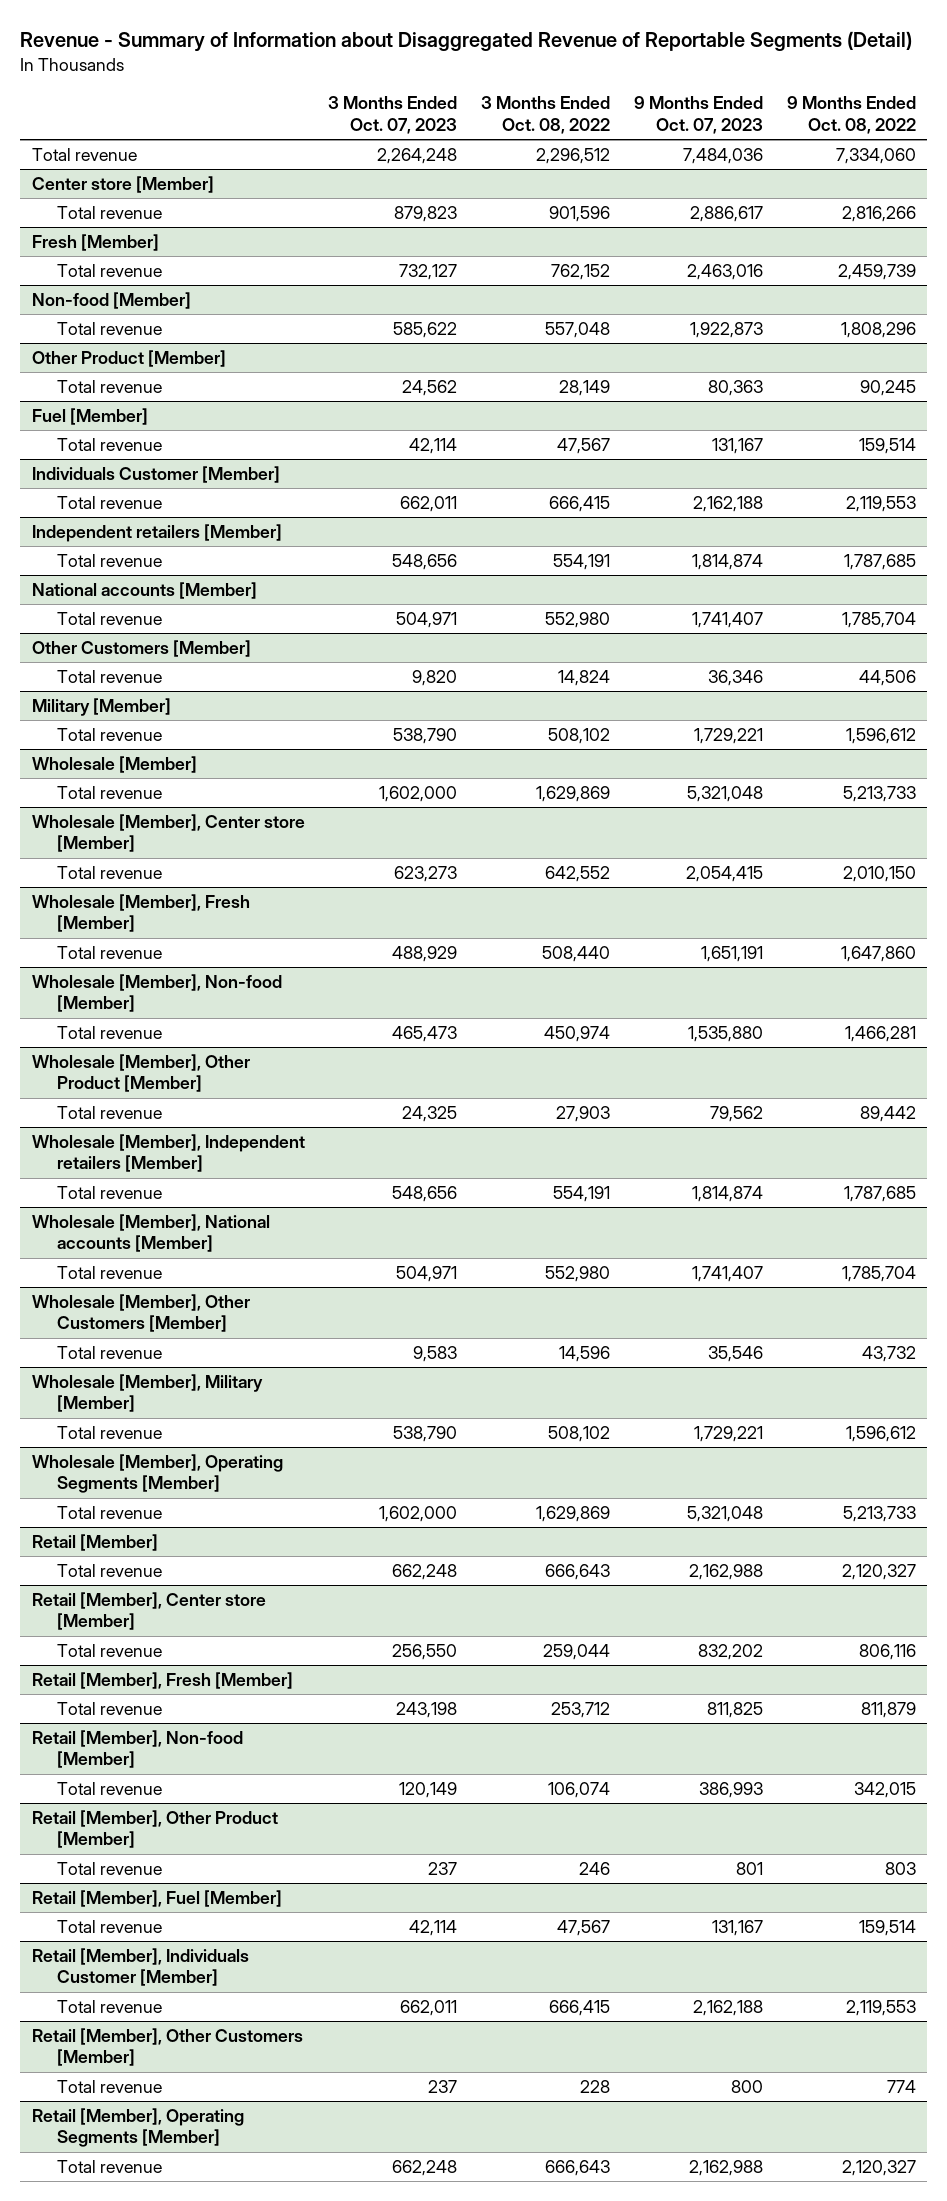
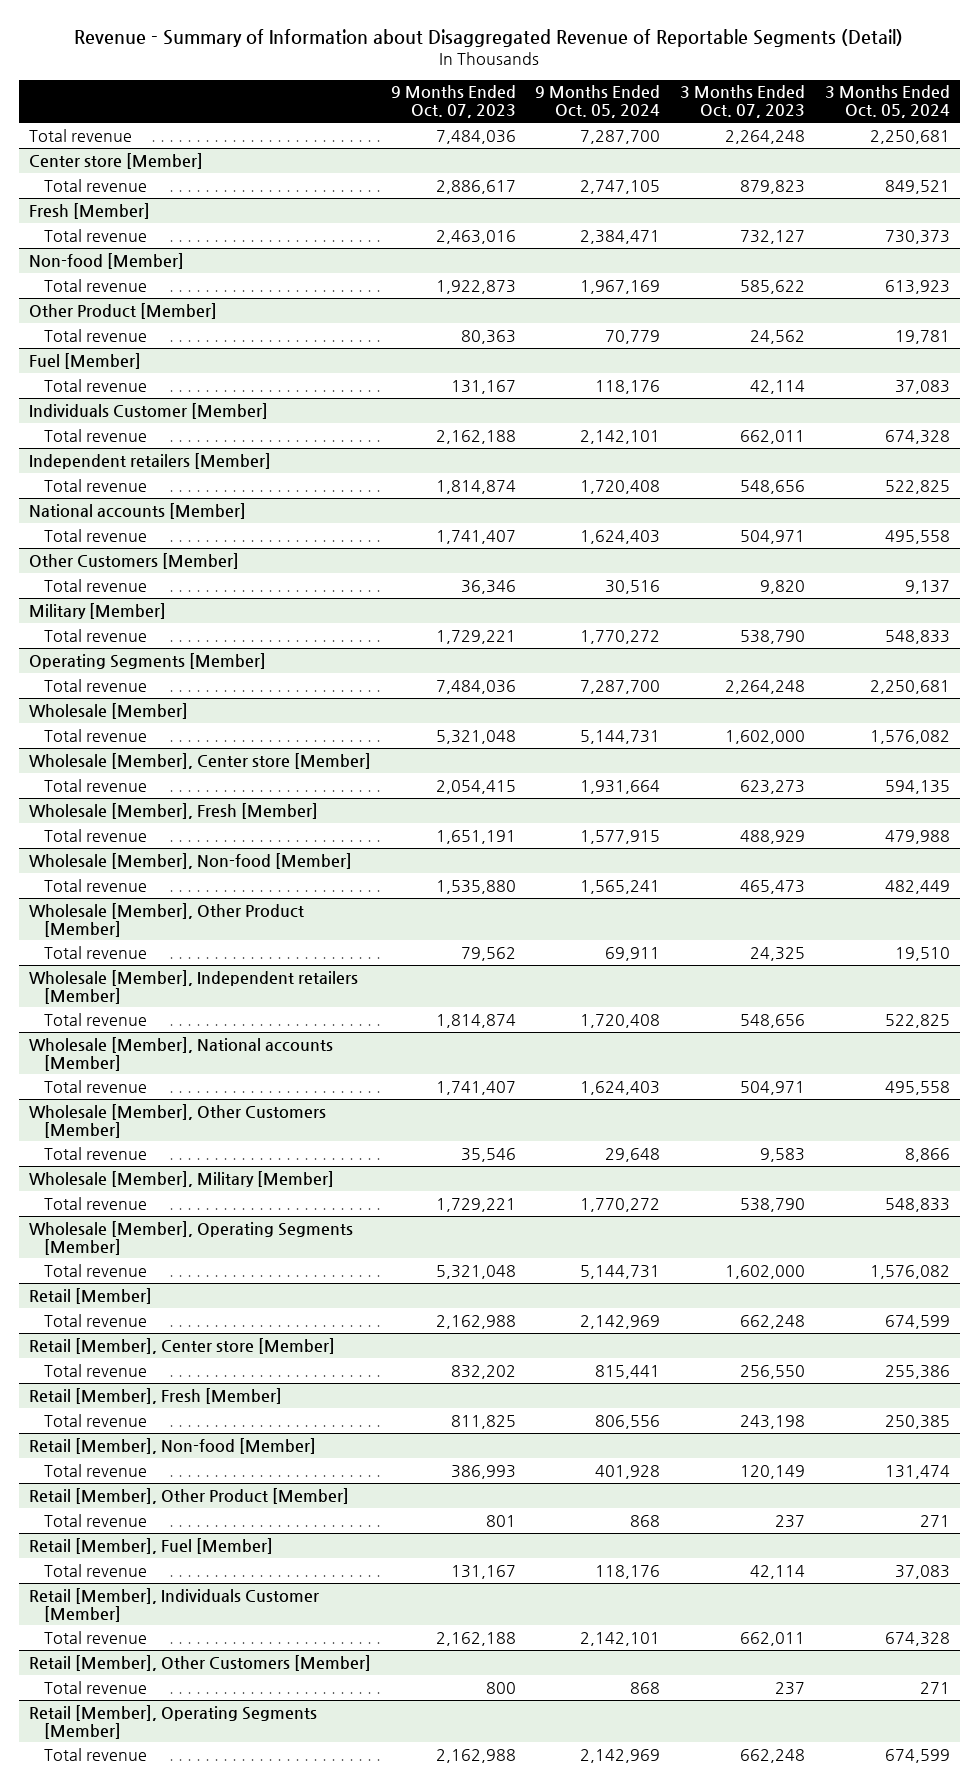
[481,96,611,134] 3 Months Ended Oct. 08, 2022 -> none
[786,96,916,134] 9 Months Ended Oct. 08, 2022 -> none
none -> [535,85,661,119] 9 Months Ended Oct. 05, 2024
none -> [824,85,950,119] 3 Months Ended Oct. 05, 2024
none -> [28,652,266,669] Operating Segments [Member]
none -> [44,678,148,692] Total revenue

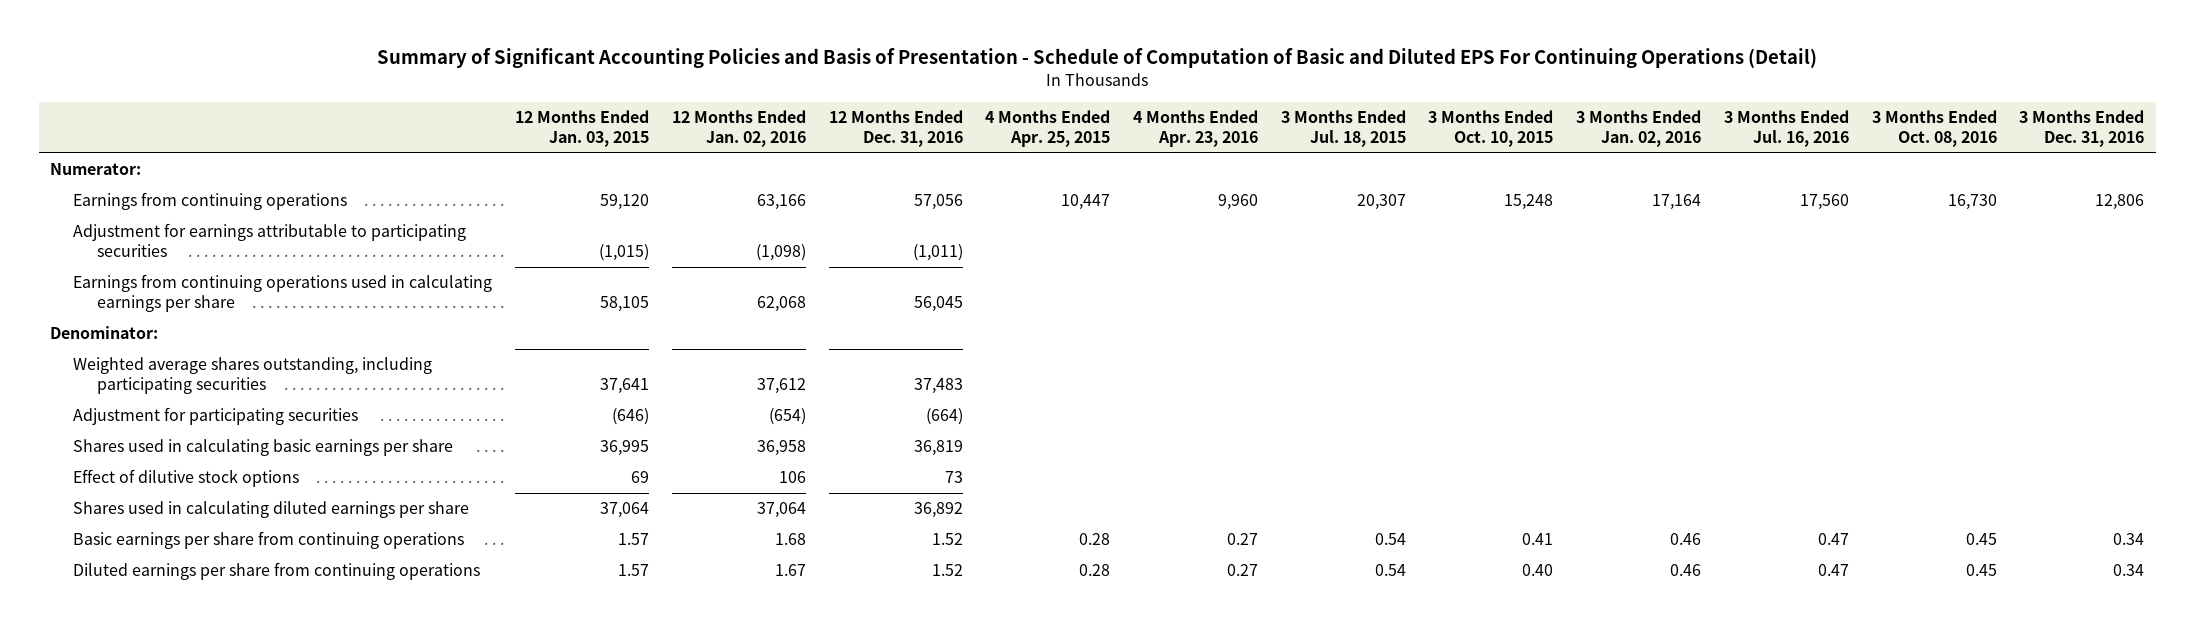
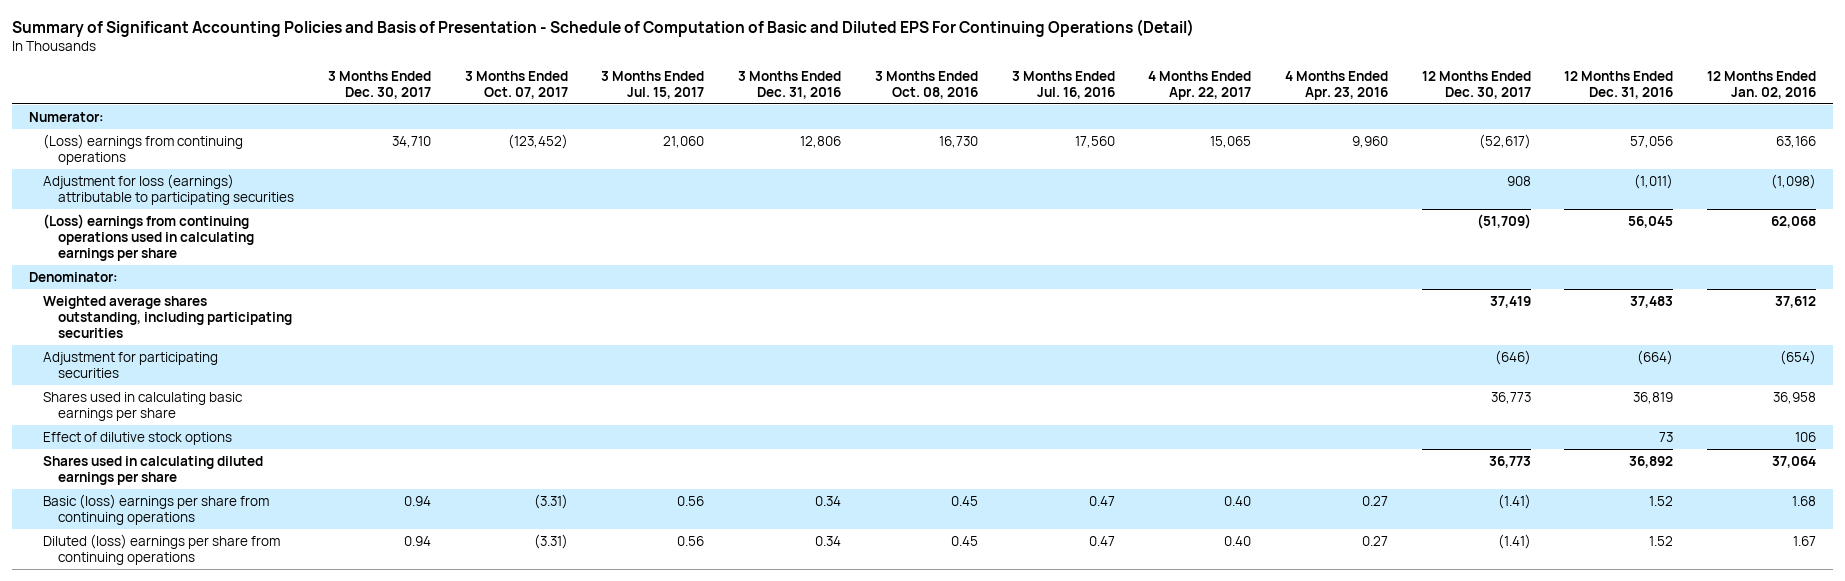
[515,109,650,148] 12 Months Ended Jan. 03, 2015 -> none
[985,109,1111,148] 4 Months Ended Apr. 25, 2015 -> none
[1280,109,1406,148] 3 Months Ended Jul. 18, 2015 -> none
[1428,109,1554,148] 3 Months Ended Oct. 10, 2015 -> none
[1576,109,1702,148] 3 Months Ended Jan. 02, 2016 -> none
none -> [328,70,432,99] 3 Months Ended Dec. 30, 2017
none -> [464,70,568,99] 3 Months Ended Oct. 07, 2017
none -> [601,70,705,99] 3 Months Ended Jul. 15, 2017
none -> [1148,70,1252,100] 4 Months Ended Apr. 22, 2017
none -> [1421,70,1531,99] 12 Months Ended Dec. 30, 2017
[73,192,348,211] Earnings from continuing operations -> [43,133,244,165] (Loss) earnings from continuing operations
[73,223,467,258] Adjustment for earnings attributable to participating securities -> [43,173,295,205] Adjustment for loss (earnings) attributable to participating securities
[73,274,493,313] Earnings from continuing operations used in calculating earnings per share -> [43,213,255,262] (Loss) earnings from continuing operations used in calculating earnings per share
[73,531,465,550] Basic earnings per share from continuing operations -> [43,493,270,525] Basic (loss) earnings per share from continuing operations
[73,562,481,581] Diluted earnings per share from continuing operations -> [43,533,281,565] Diluted (loss) earnings per share from continuing operations

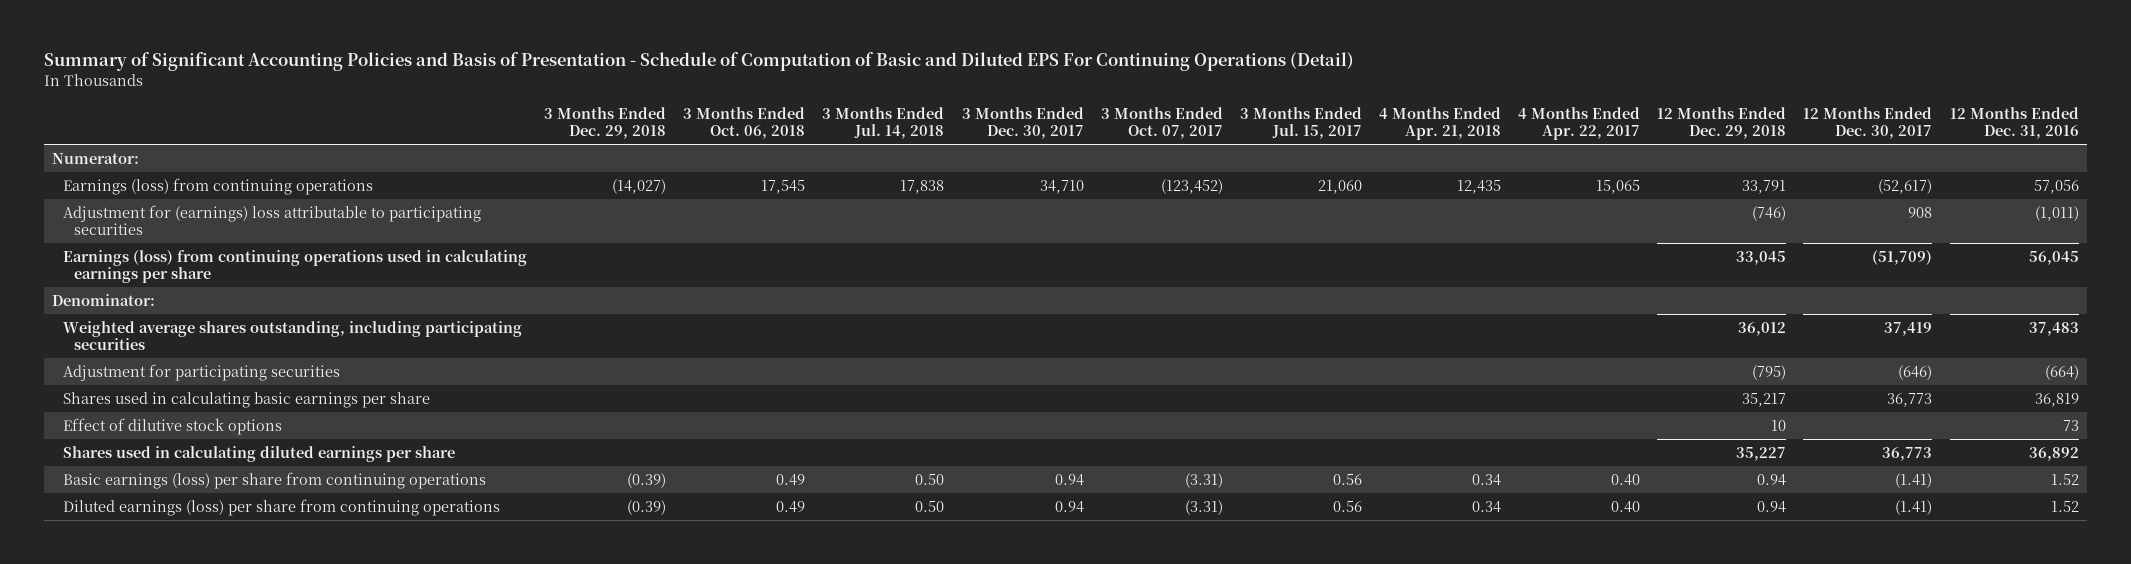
[738,70,842,99] 3 Months Ended Dec. 31, 2016 -> none
[874,70,978,99] 3 Months Ended Oct. 08, 2016 -> none
[1011,70,1115,99] 3 Months Ended Jul. 16, 2016 -> none
[1284,70,1388,100] 4 Months Ended Apr. 23, 2016 -> none
[1707,70,1817,99] 12 Months Ended Jan. 02, 2016 -> none
none -> [544,107,667,139] 3 Months Ended Dec. 29, 2018
none -> [683,107,806,139] 3 Months Ended Oct. 06, 2018
none -> [822,107,945,139] 3 Months Ended Jul. 14, 2018
none -> [1379,107,1502,140] 4 Months Ended Apr. 21, 2018
none -> [1657,107,1787,139] 12 Months Ended Dec. 29, 2018
[43,133,244,165] (Loss) earnings from continuing operations -> [63,177,374,195] Earnings (loss) from continuing operations
[43,173,295,205] Adjustment for loss (earnings) attributable to participating securities -> [63,204,482,235] Adjustment for (earnings) loss attributable to participating securities
[43,213,255,262] (Loss) earnings from continuing operations used in calculating earnings per share -> [63,249,528,283] Earnings (loss) from continuing operations used in calculating earnings per share
[43,493,270,525] Basic (loss) earnings per share from continuing operations -> [63,471,487,489] Basic earnings (loss) per share from continuing operations
[43,533,281,565] Diluted (loss) earnings per share from continuing operations -> [63,498,501,516] Diluted earnings (loss) per share from continuing operations

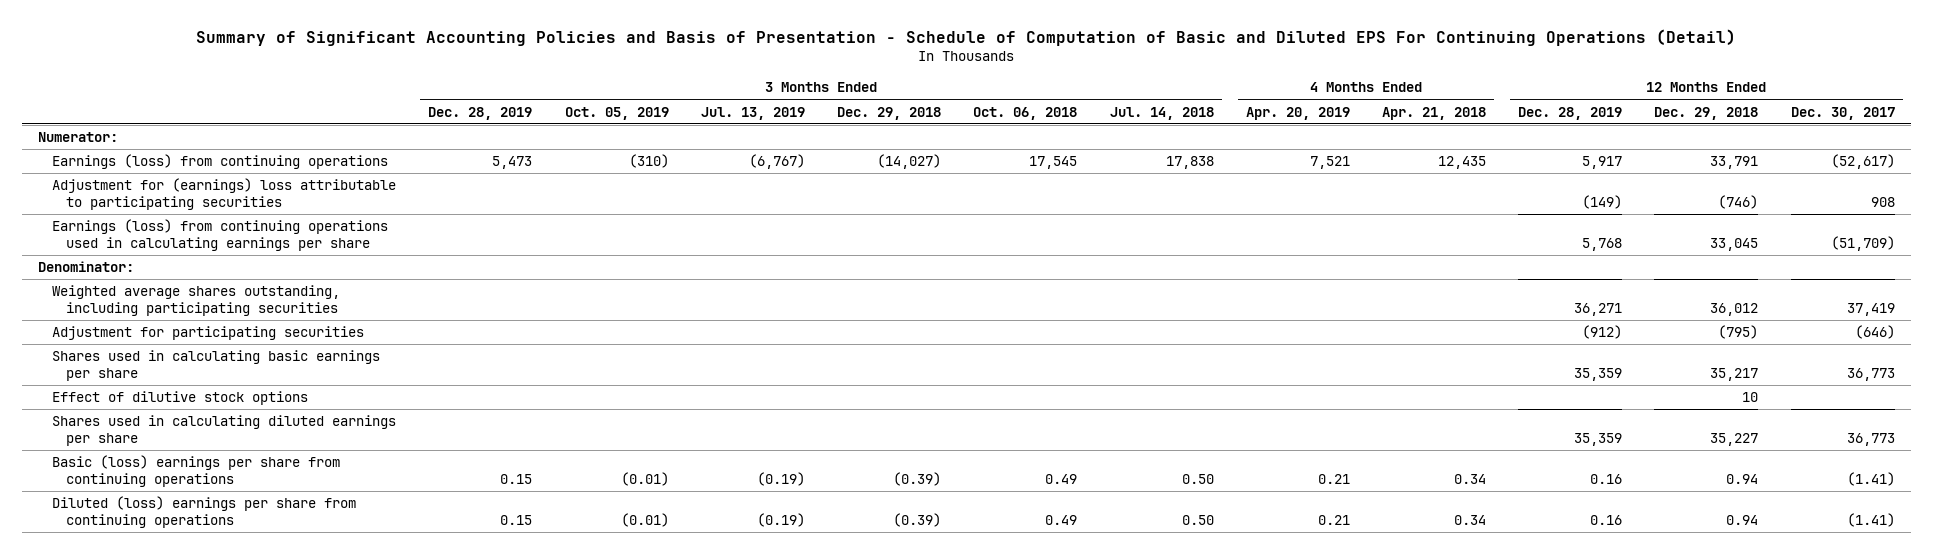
[961,107,1084,139] 3 Months Ended Dec. 30, 2017 -> none
[1100,107,1223,139] 3 Months Ended Oct. 07, 2017 -> none
[1239,107,1362,139] 3 Months Ended Jul. 15, 2017 -> none
[1518,107,1641,140] 4 Months Ended Apr. 22, 2017 -> none
[1949,107,2079,139] 12 Months Ended Dec. 31, 2016 -> none
none -> [428,106,533,120] Dec. 28, 2019
none -> [564,106,669,120] Oct. 05, 2019
none -> [700,106,805,120] Jul. 13, 2019
none -> [1245,106,1350,120] Apr. 20, 2019
none -> [1518,106,1623,120] Dec. 28, 2019
[63,471,487,489] Basic earnings (loss) per share from continuing operations -> [52,455,341,487] Basic (loss) earnings per share from continuing operations
[63,498,501,516] Diluted earnings (loss) per share from continuing operations -> [52,496,357,528] Diluted (loss) earnings per share from continuing operations

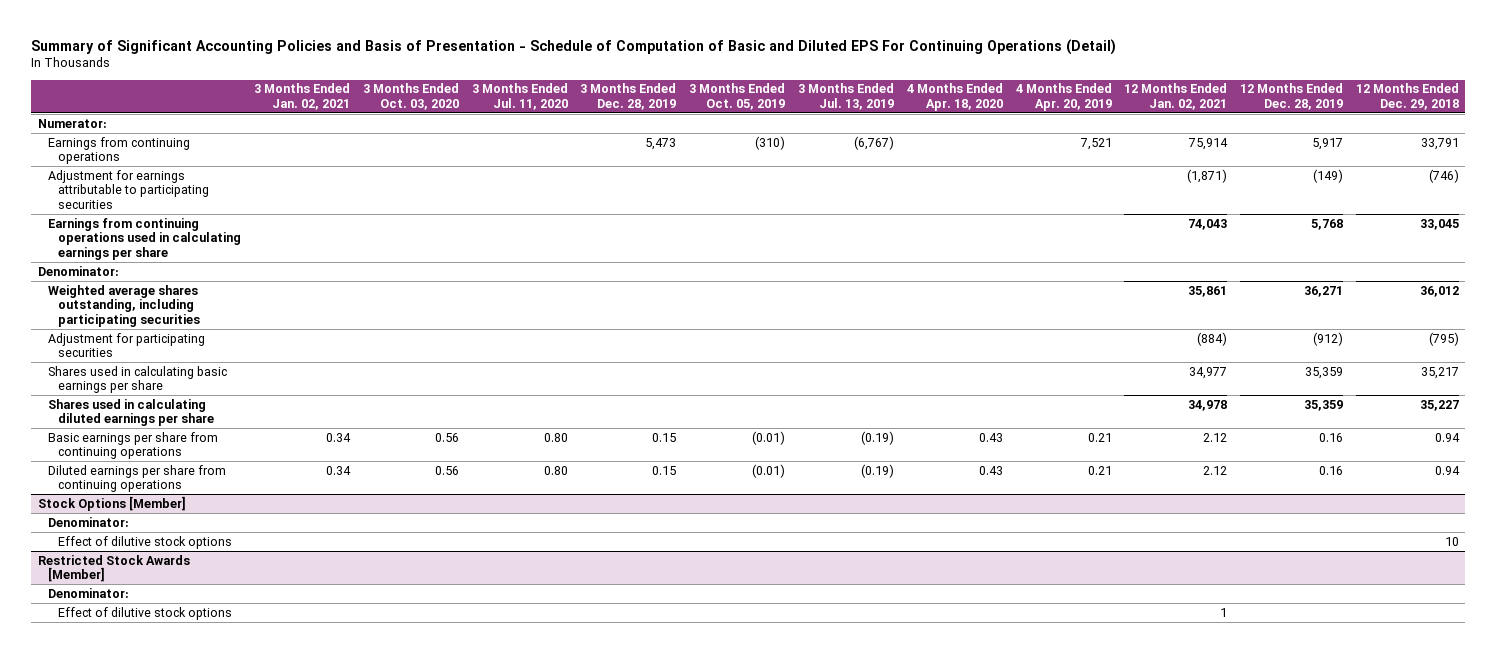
[837,106,942,120] Dec. 29, 2018 -> none
[973,106,1078,120] Oct. 06, 2018 -> none
[1109,106,1214,120] Jul. 14, 2018 -> none
[1381,106,1486,120] Apr. 21, 2018 -> none
[1790,106,1895,120] Dec. 30, 2017 -> none
none -> [254,83,351,110] 3 Months Ended Jan. 02, 2021
none -> [362,83,459,110] 3 Months Ended Oct. 03, 2020
none -> [471,83,568,110] 3 Months Ended Jul. 11, 2020
none -> [906,83,1003,111] 4 Months Ended Apr. 18, 2020
none -> [1124,83,1228,110] 12 Months Ended Jan. 02, 2021
[52,154,389,170] Earnings (loss) from continuing operations -> [48,136,191,165] Earnings from continuing operations
[52,178,397,210] Adjustment for (earnings) loss attributable to participating securities -> [48,169,210,209] Adjustment for earnings attributable to participating securities
[52,219,389,251] Earnings (loss) from continuing operations used in calculating earnings per share -> [48,217,242,260] Earnings from continuing operations used in calculating earnings per share
[52,391,309,406] Effect of dilutive stock options -> none
[52,455,341,487] Basic (loss) earnings per share from continuing operations -> [48,431,219,460] Basic earnings per share from continuing operations
[52,496,357,528] Diluted (loss) earnings per share from continuing operations -> [48,464,227,493] Diluted earnings per share from continuing operations
none -> [37,495,186,511] Stock Options [Member]
none -> [48,516,130,527] Denominator:
none -> [58,535,233,549] Effect of dilutive stock options
none -> [37,554,190,583] Restricted Stock Awards [Member]
none -> [48,587,130,598] Denominator:
none -> [58,606,233,620] Effect of dilutive stock options

